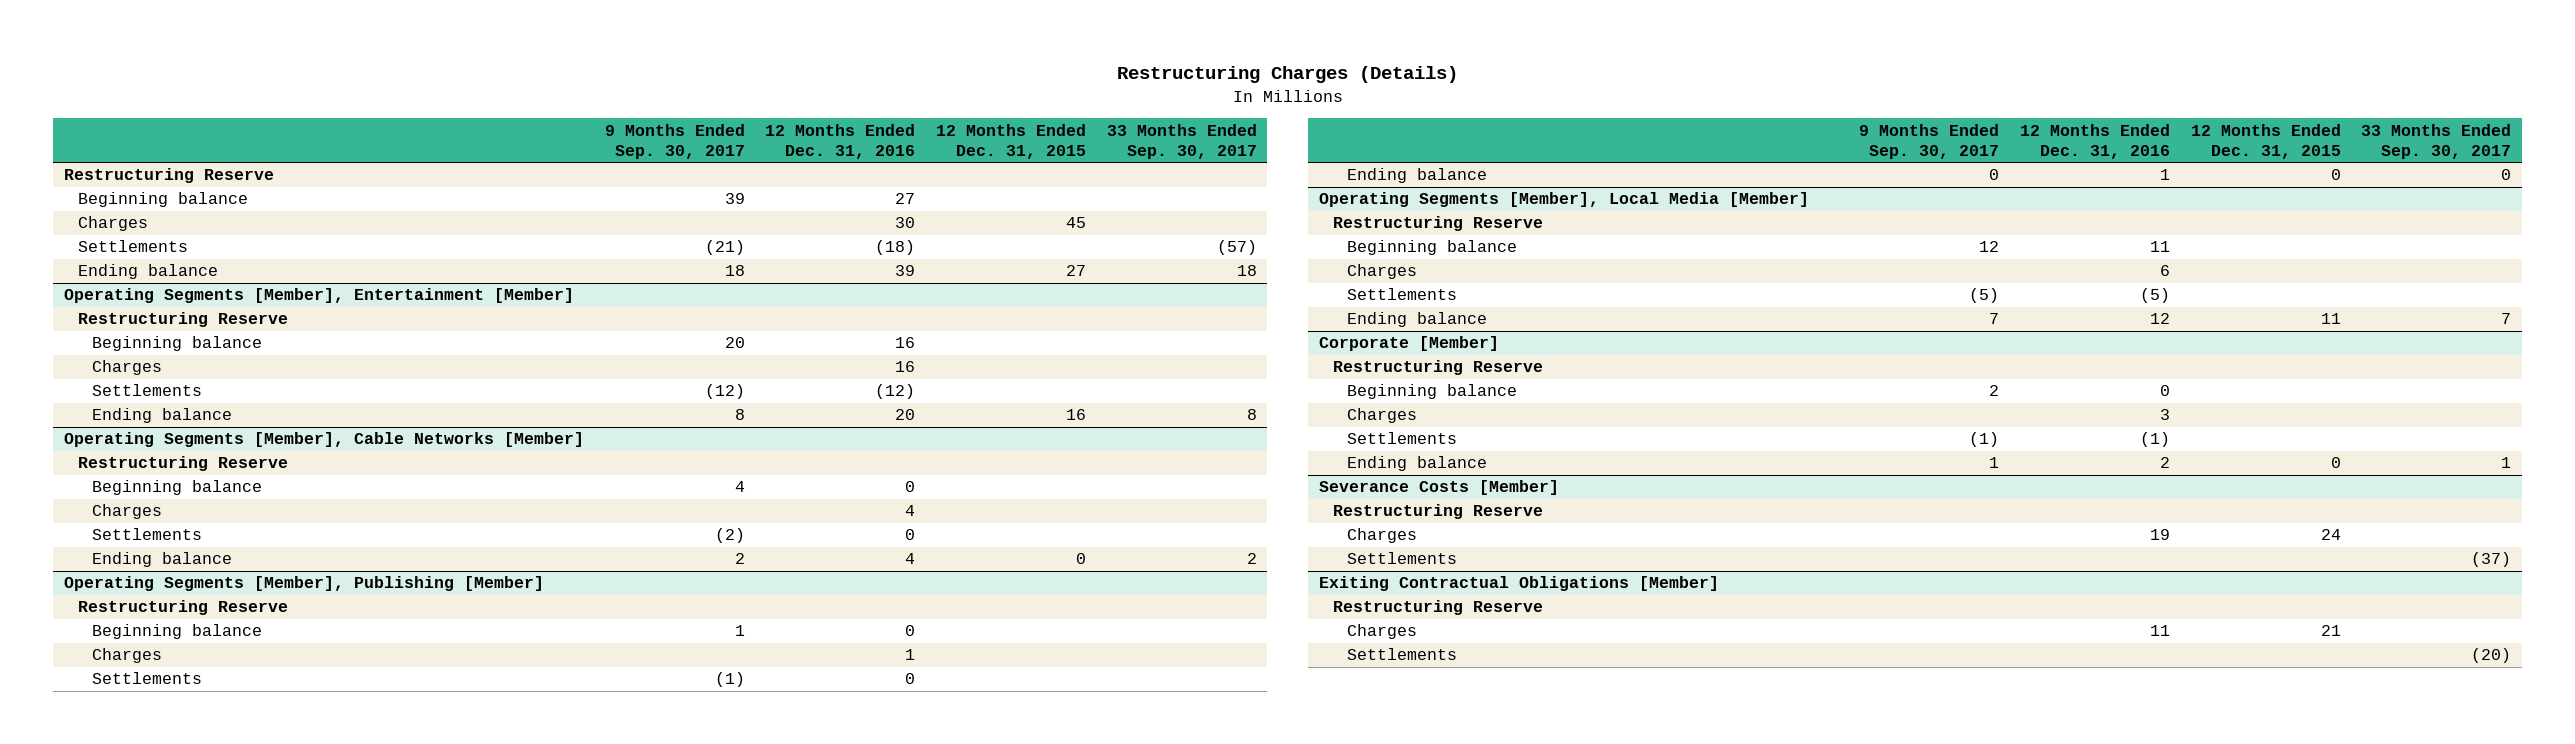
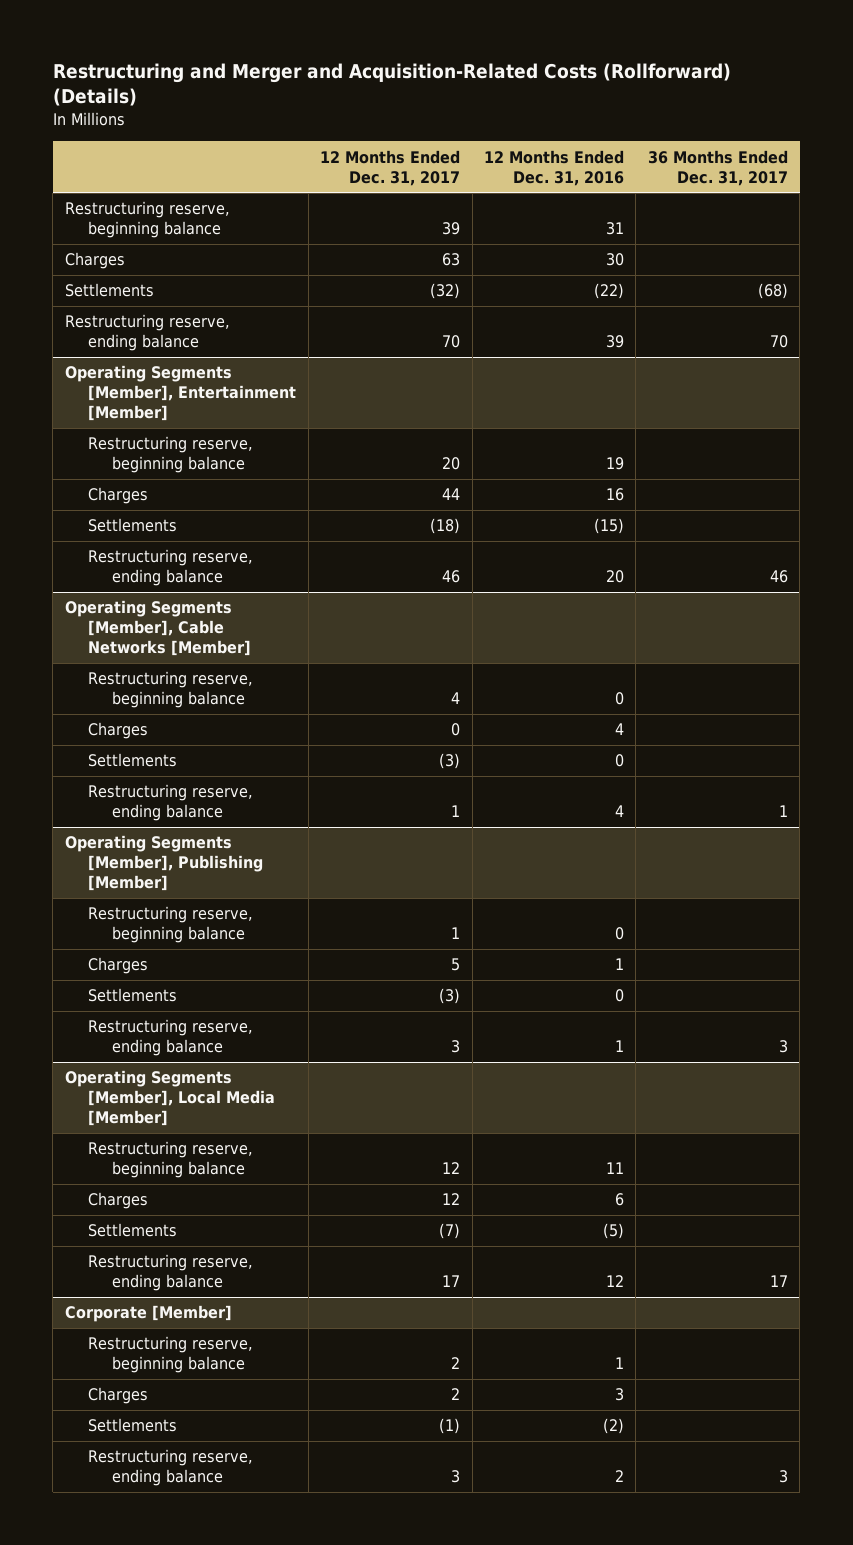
[1116,66,1458,84] Restructuring Charges (Details) -> [52,63,731,107] Restructuring and Merger and Acquisition-Related Costs (Rollforward) (Details)
[604,123,745,159] 9 Months Ended Sep. 30, 2017 -> none
[935,123,1086,159] 12 Months Ended Dec. 31, 2015 -> none
[1106,123,1257,159] 33 Months Ended Sep. 30, 2017 -> none
none -> [320,149,461,186] 12 Months Ended Dec. 31, 2017
none -> [647,149,788,186] 36 Months Ended Dec. 31, 2017
[63,168,274,184] Restructuring Reserve -> none
[78,192,249,208] Beginning balance -> [64,201,230,239] Restructuring reserve, beginning balance
[895,193,916,205] 27 -> [605,222,624,236] 31
[875,240,916,256] (18) -> [593,283,624,300] (22)
[78,264,219,280] Ending balance -> [64,314,230,352] Restructuring reserve, ending balance
[78,312,289,328] Restructuring Reserve -> none
[92,336,263,352] Beginning balance -> [88,436,254,474] Restructuring reserve, beginning balance
[895,337,916,349] 16 -> [605,457,624,471] 19
[875,384,916,400] (12) -> [593,518,624,535] (15)
[92,408,233,424] Ending balance -> [88,549,254,587] Restructuring reserve, ending balance
[78,456,289,472] Restructuring Reserve -> none
[92,480,263,496] Beginning balance -> [88,671,254,709] Restructuring reserve, beginning balance
[92,552,233,568] Ending balance -> [88,784,254,822] Restructuring reserve, ending balance
[78,600,289,616] Restructuring Reserve -> none
[92,624,263,640] Beginning balance -> [88,906,254,944] Restructuring reserve, beginning balance
[1347,168,1488,184] Ending balance -> [88,1019,254,1057] Restructuring reserve, ending balance
[1332,216,1543,232] Restructuring Reserve -> none
[1347,240,1518,256] Beginning balance -> [88,1141,254,1179] Restructuring reserve, beginning balance
[1347,312,1488,328] Ending balance -> [88,1254,254,1292] Restructuring reserve, ending balance
[1332,360,1543,376] Restructuring Reserve -> none
[1347,384,1518,400] Beginning balance -> [88,1336,254,1374] Restructuring reserve, beginning balance
[2160,385,2171,397] 0 -> [614,1357,624,1370] 1
[1318,480,1559,496] Severance Costs [Member] -> none
[1332,504,1543,520] Restructuring Reserve -> none
[1347,528,1418,544] Charges -> none
[1347,552,1458,565] Settlements -> none
[1318,576,1719,592] Exiting Contractual Obligations [Member] -> none
[1332,600,1543,616] Restructuring Reserve -> none
[1347,624,1418,640] Charges -> none
[1347,648,1458,661] Settlements -> none
[2140,432,2171,448] (1) -> [602,1418,624,1435] (2)
[1347,456,1488,472] Ending balance -> [88,1449,254,1487] Restructuring reserve, ending balance

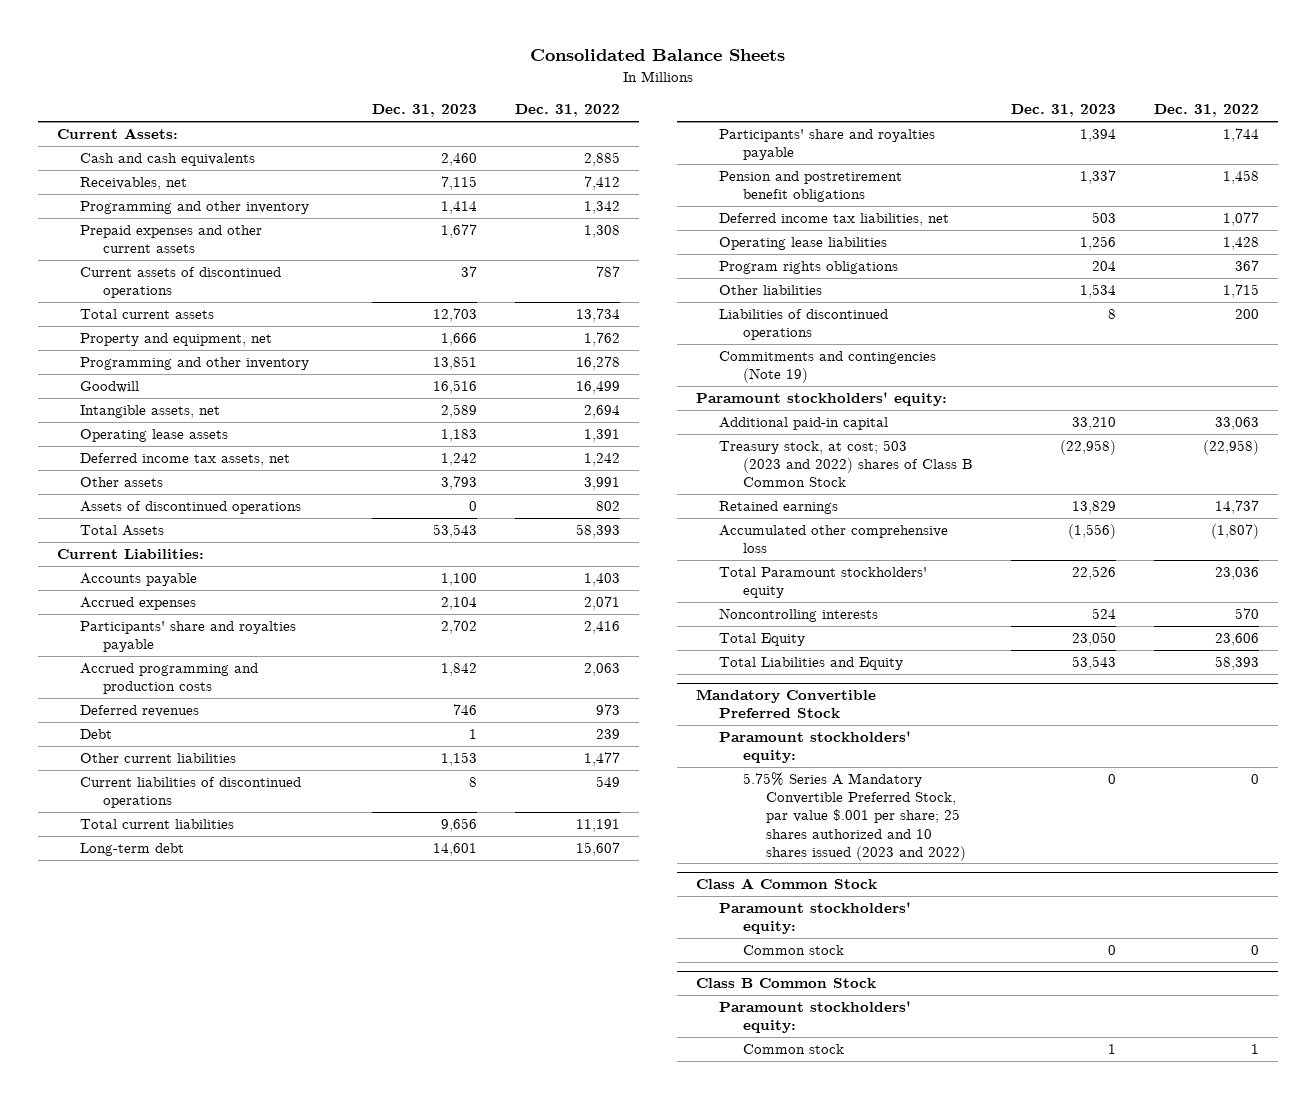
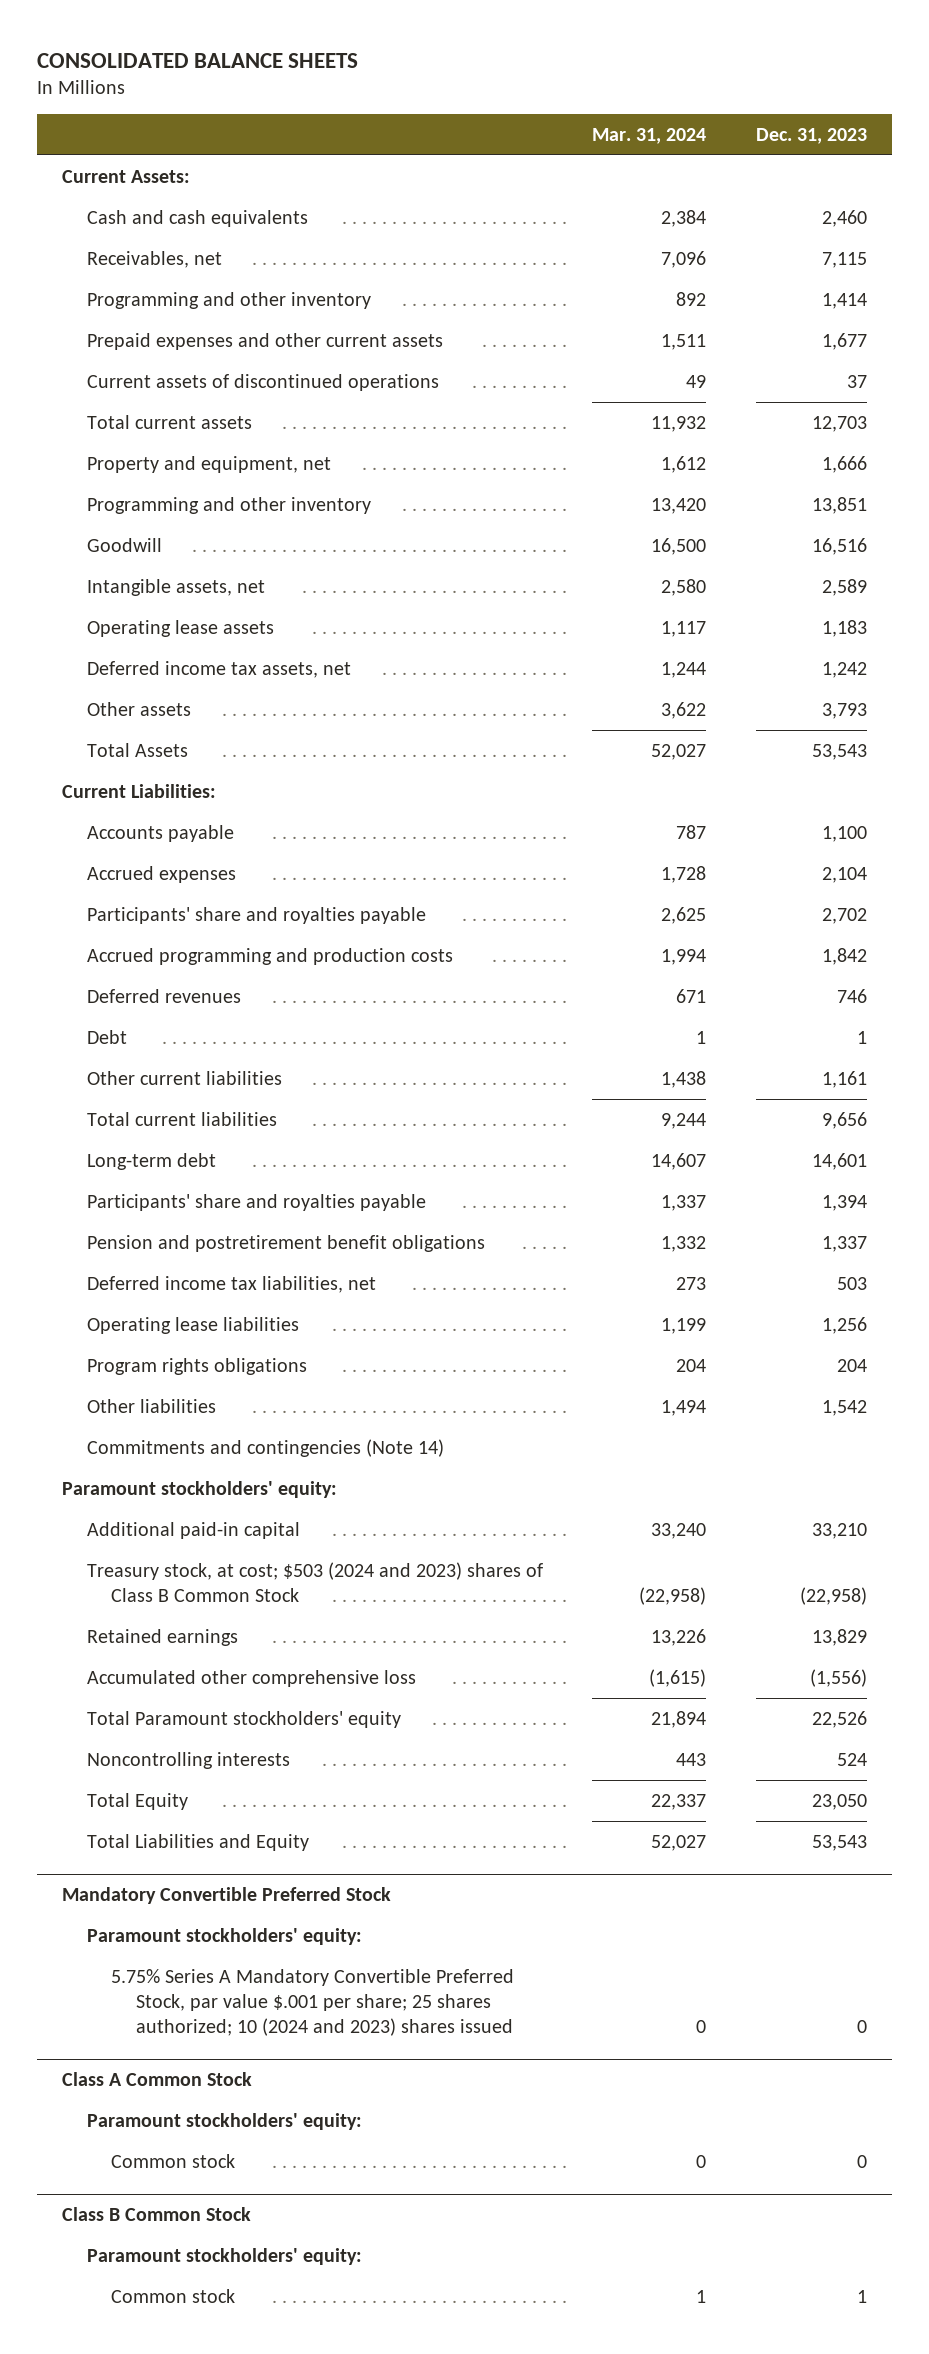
[530,49,786,62] Consolidated Balance Sheets -> [36,52,358,68] CONSOLIDATED BALANCE SHEETS
[514,104,620,118] Dec. 31, 2022 -> none
none -> [592,127,707,144] Mar. 31, 2024
[80,501,302,515] Assets of discontinued operations -> none
[80,777,302,809] Current liabilities of discontinued operations -> none
[440,752,477,767] 1,153 -> [821,1070,867,1088] 1,161
[719,309,889,341] Liabilities of discontinued operations -> none
[1079,284,1116,299] 1,534 -> [821,1399,867,1416] 1,542
[719,351,937,384] Commitments and contingencies (Note 19) -> [86,1438,444,1457] Commitments and contingencies (Note 14)
[719,440,973,488] Treasury stock, at cost; 503 (2023 and 2022) shares of Class B Common Stock -> [86,1561,543,1602] Treasury stock, at cost; $503 (2024 and 2023) shares of Class B Common Stock
[742,772,966,861] 5.75% Series A Mandatory Convertible Preferred Stock, par value $.001 per share; 25 shares authorized and 10 shares issued (2023 and 2022) -> [111,1968,515,2036] 5.75% Series A Mandatory Convertible Preferred Stock, par value $.001 per share; 25 shares authorized; 10 (2024 and 2023) shares issued

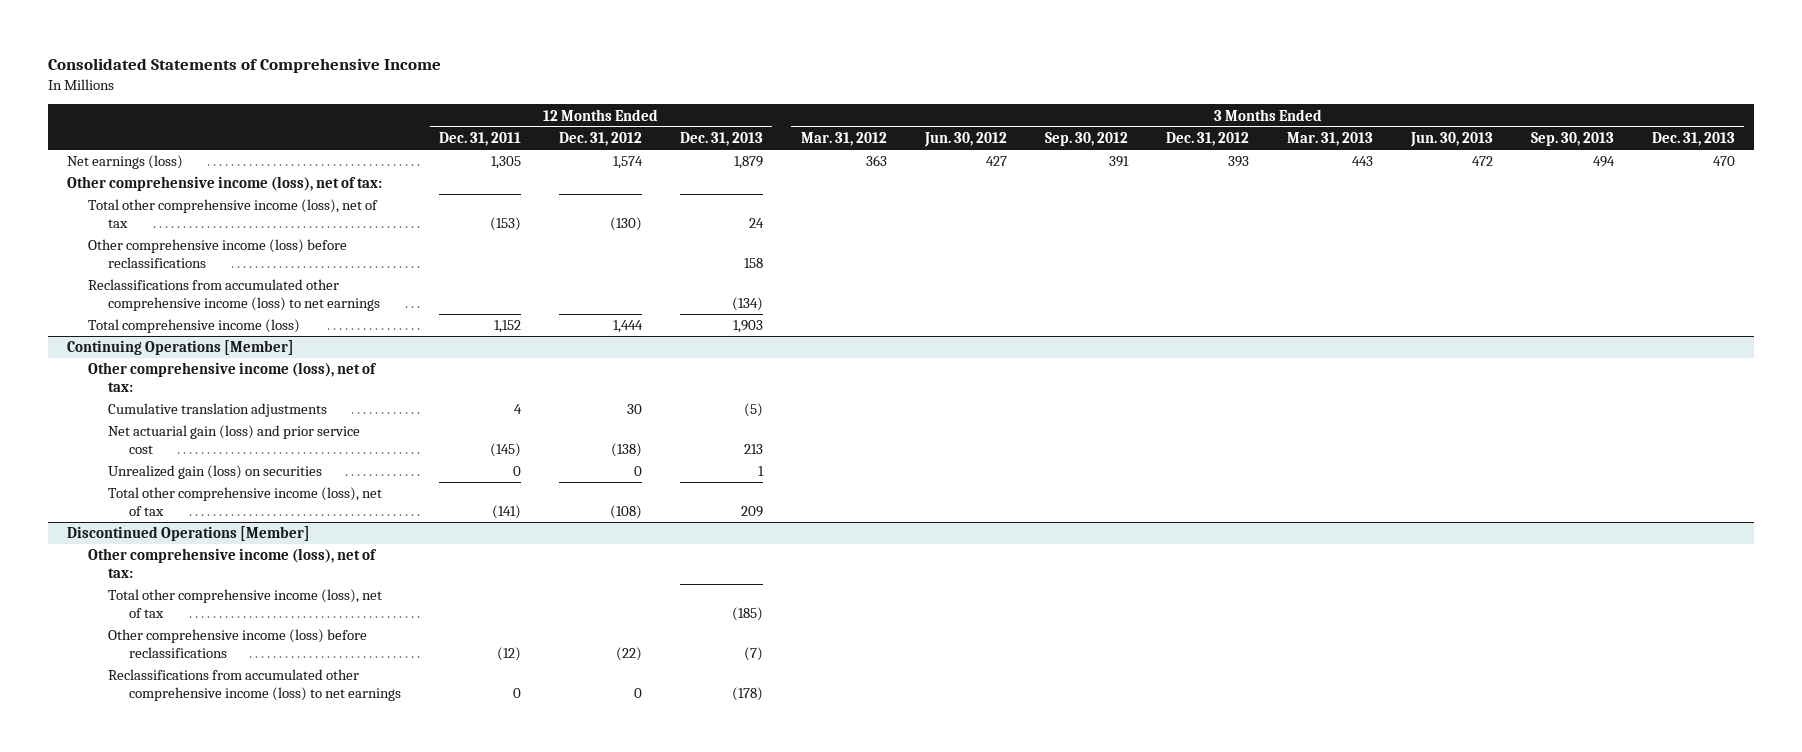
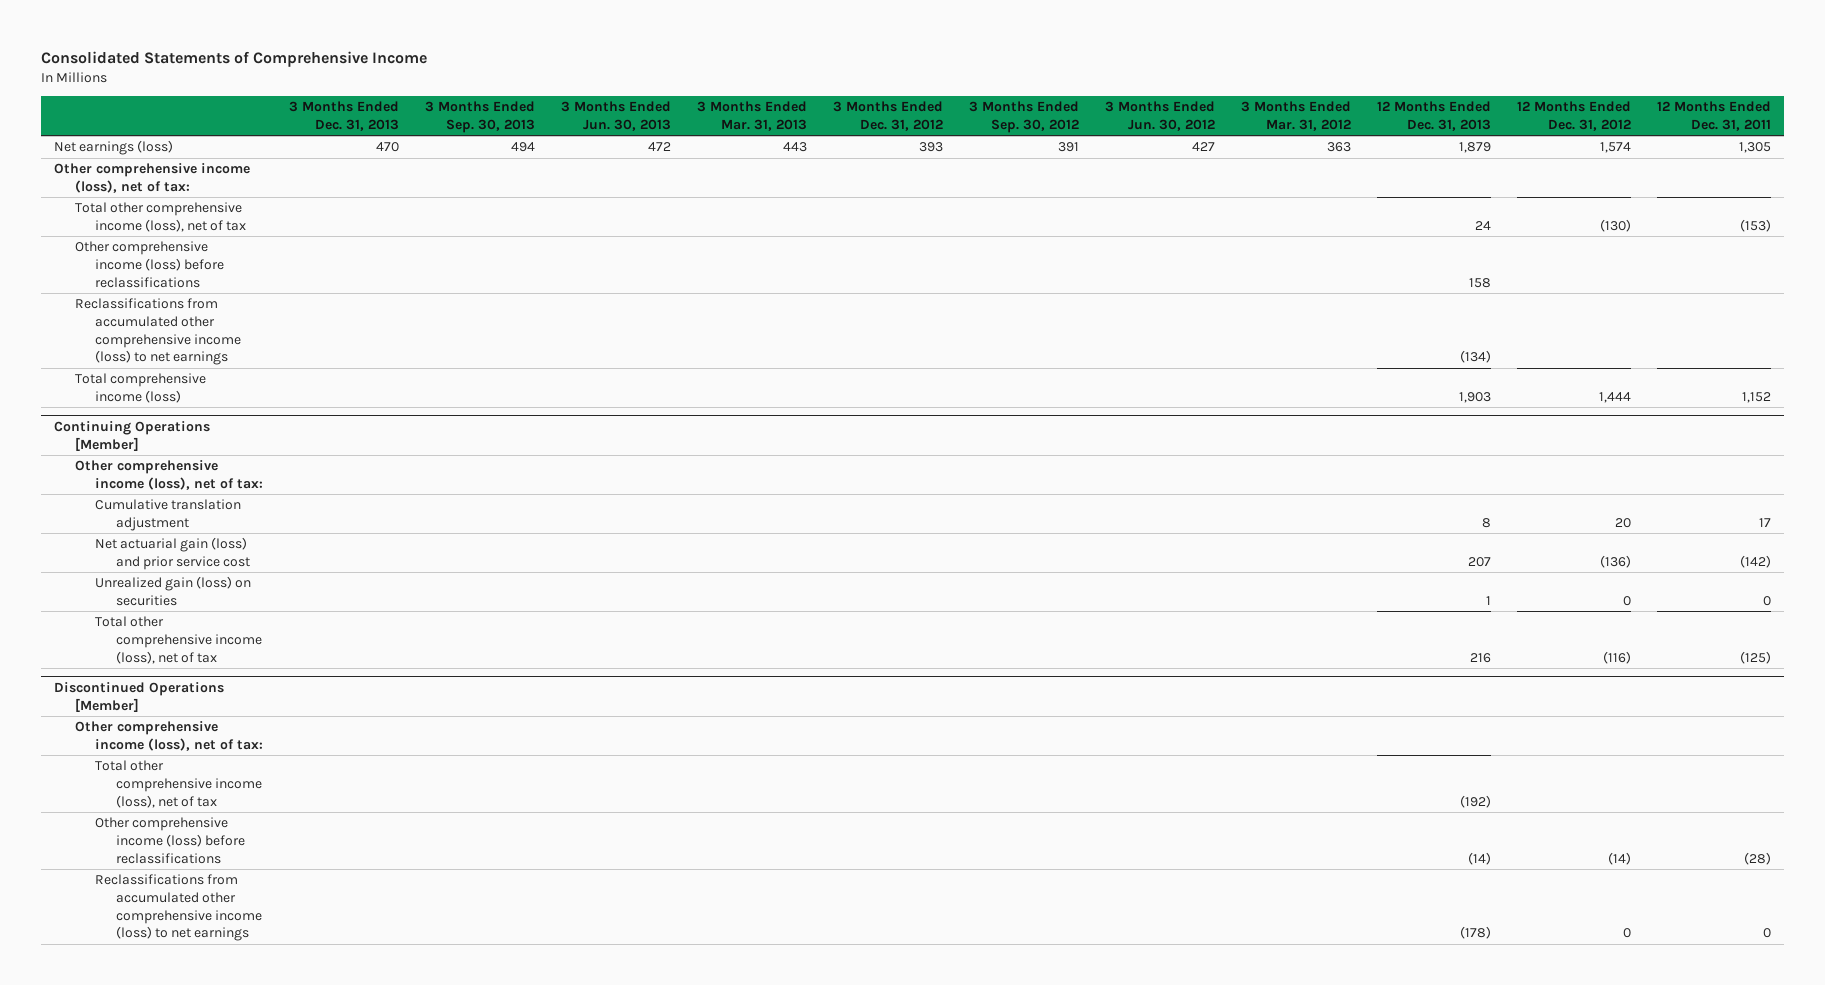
[108,403,328,418] Cumulative translation adjustments -> [95,499,242,531] Cumulative translation adjustment
[514,404,523,415] 4 -> [1759,517,1772,527] 17
[627,404,643,415] 30 -> [1615,517,1632,528] 20
[743,403,763,418] (5) -> [1482,517,1492,528] 8
[490,443,522,458] (145) -> [1740,554,1772,568] (142)
[611,443,643,458] (138) -> [1600,554,1632,568] (136)
[743,444,763,455] 213 -> [1468,556,1492,567] 207
[492,505,522,520] (141) -> [1740,650,1772,664] (125)
[610,505,643,520] (108) -> [1603,650,1632,664] (116)
[740,506,763,518] 209 -> [1470,652,1492,663] 216
[731,607,763,622] (185) -> [1460,794,1492,808] (192)
[497,647,522,662] (12) -> [1744,851,1772,865] (28)
[616,647,643,662] (22) -> [1608,851,1632,865] (14)
[743,647,763,662] (7) -> [1468,851,1492,865] (14)

